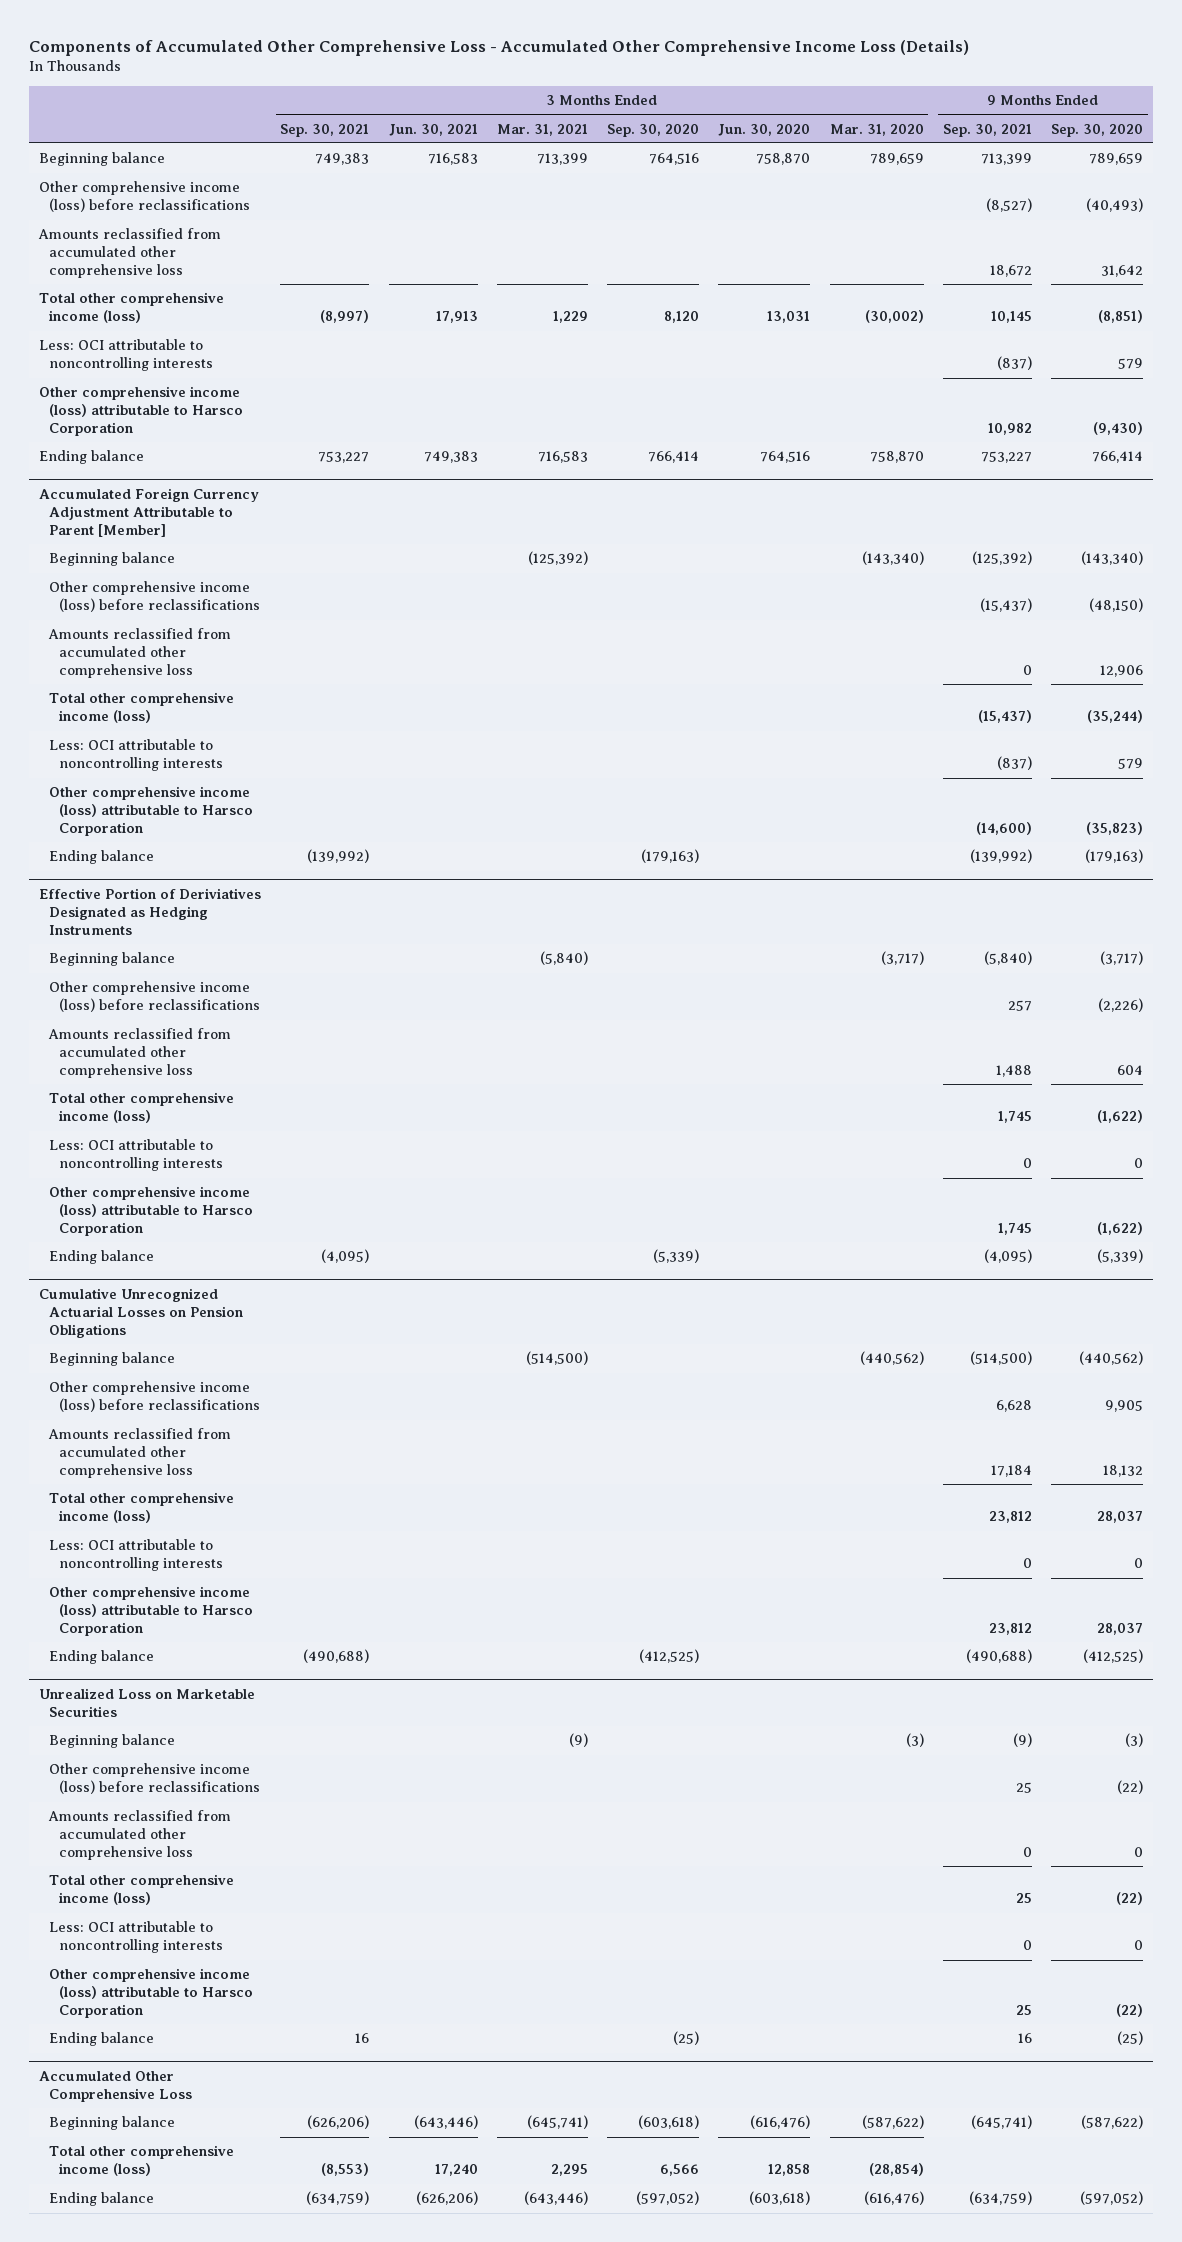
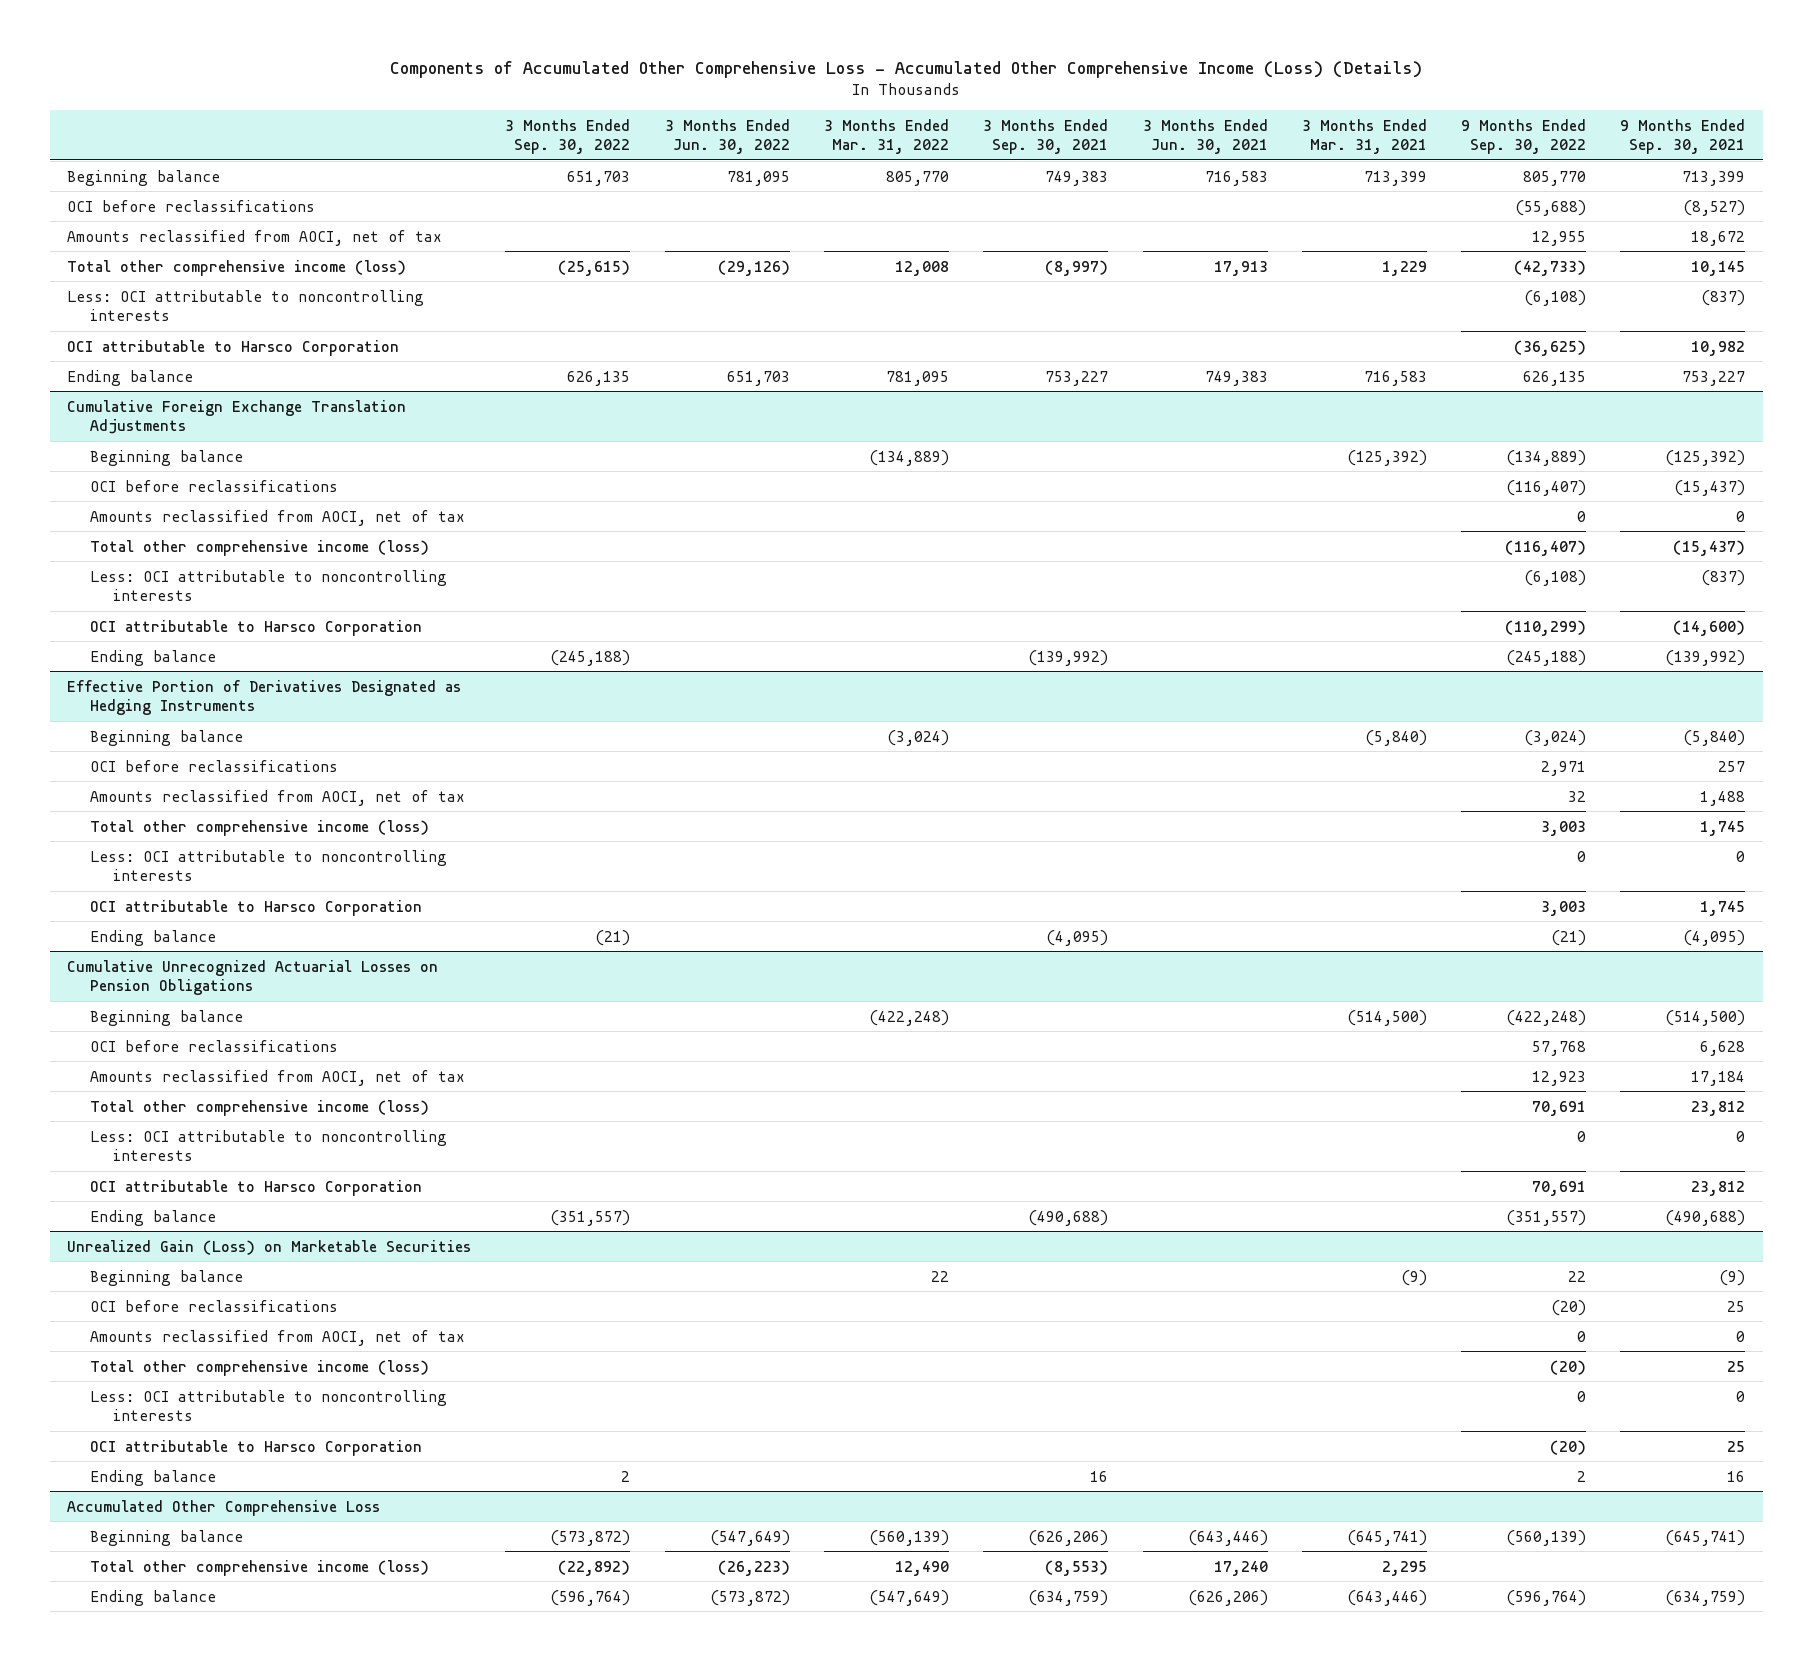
[29,39,970,56] Components of Accumulated Other Comprehensive Loss - Accumulated Other Comprehensive Income Loss (Details) -> [390,60,1423,78] Components of Accumulated Other Comprehensive Loss - Accumulated Other Comprehensive Income (Loss) (Details)
[607,123,700,137] Sep. 30, 2020 -> none
[718,123,811,136] Jun. 30, 2020 -> none
[829,123,924,136] Mar. 31, 2020 -> none
[1051,123,1144,137] Sep. 30, 2020 -> none
none -> [505,118,631,155] 3 Months Ended Sep. 30, 2022
none -> [664,118,790,155] 3 Months Ended Jun. 30, 2022
none -> [824,118,950,155] 3 Months Ended Mar. 31, 2022
none -> [1461,118,1587,155] 9 Months Ended Sep. 30, 2022
[39,181,251,213] Other comprehensive income (loss) before reclassifications -> [67,199,316,212] OCI before reclassifications
[38,228,222,279] Amounts reclassified from accumulated other comprehensive loss -> [67,229,443,246] Amounts reclassified from AOCI, net of tax
[39,386,244,437] Other comprehensive income (loss) attributable to Harsco Corporation -> [67,339,400,356] OCI attributable to Harsco Corporation
[39,488,260,538] Accumulated Foreign Currency Adjustment Attributable to Parent [Member] -> [67,399,407,434] Cumulative Foreign Exchange Translation Adjustments
[49,581,261,613] Other comprehensive income (loss) before reclassifications -> [90,479,339,492] OCI before reclassifications
[48,628,232,679] Amounts reclassified from accumulated other comprehensive loss -> [90,509,466,526] Amounts reclassified from AOCI, net of tax
[49,786,254,837] Other comprehensive income (loss) attributable to Harsco Corporation -> [90,619,423,636] OCI attributable to Harsco Corporation
[39,888,262,936] Effective Portion of Deriviatives Designated as Hedging Instruments -> [67,679,462,715] Effective Portion of Derivatives Designated as Hedging Instruments
[49,981,261,1013] Other comprehensive income (loss) before reclassifications -> [90,759,339,772] OCI before reclassifications
[48,1028,232,1079] Amounts reclassified from accumulated other comprehensive loss -> [90,789,466,806] Amounts reclassified from AOCI, net of tax
[49,1186,254,1237] Other comprehensive income (loss) attributable to Harsco Corporation -> [90,899,423,916] OCI attributable to Harsco Corporation
[49,1381,261,1413] Other comprehensive income (loss) before reclassifications -> [90,1039,339,1052] OCI before reclassifications
[48,1428,232,1479] Amounts reclassified from accumulated other comprehensive loss -> [90,1069,466,1086] Amounts reclassified from AOCI, net of tax
[49,1586,254,1637] Other comprehensive income (loss) attributable to Harsco Corporation -> [90,1179,423,1196] OCI attributable to Harsco Corporation
[39,1688,256,1718] Unrealized Loss on Marketable Securities -> [67,1239,472,1255] Unrealized Gain (Loss) on Marketable Securities
[49,1763,261,1795] Other comprehensive income (loss) before reclassifications -> [90,1299,339,1312] OCI before reclassifications
[48,1810,232,1861] Amounts reclassified from accumulated other comprehensive loss -> [90,1329,466,1346] Amounts reclassified from AOCI, net of tax
[49,1968,254,2019] Other comprehensive income (loss) attributable to Harsco Corporation -> [90,1439,423,1456] OCI attributable to Harsco Corporation

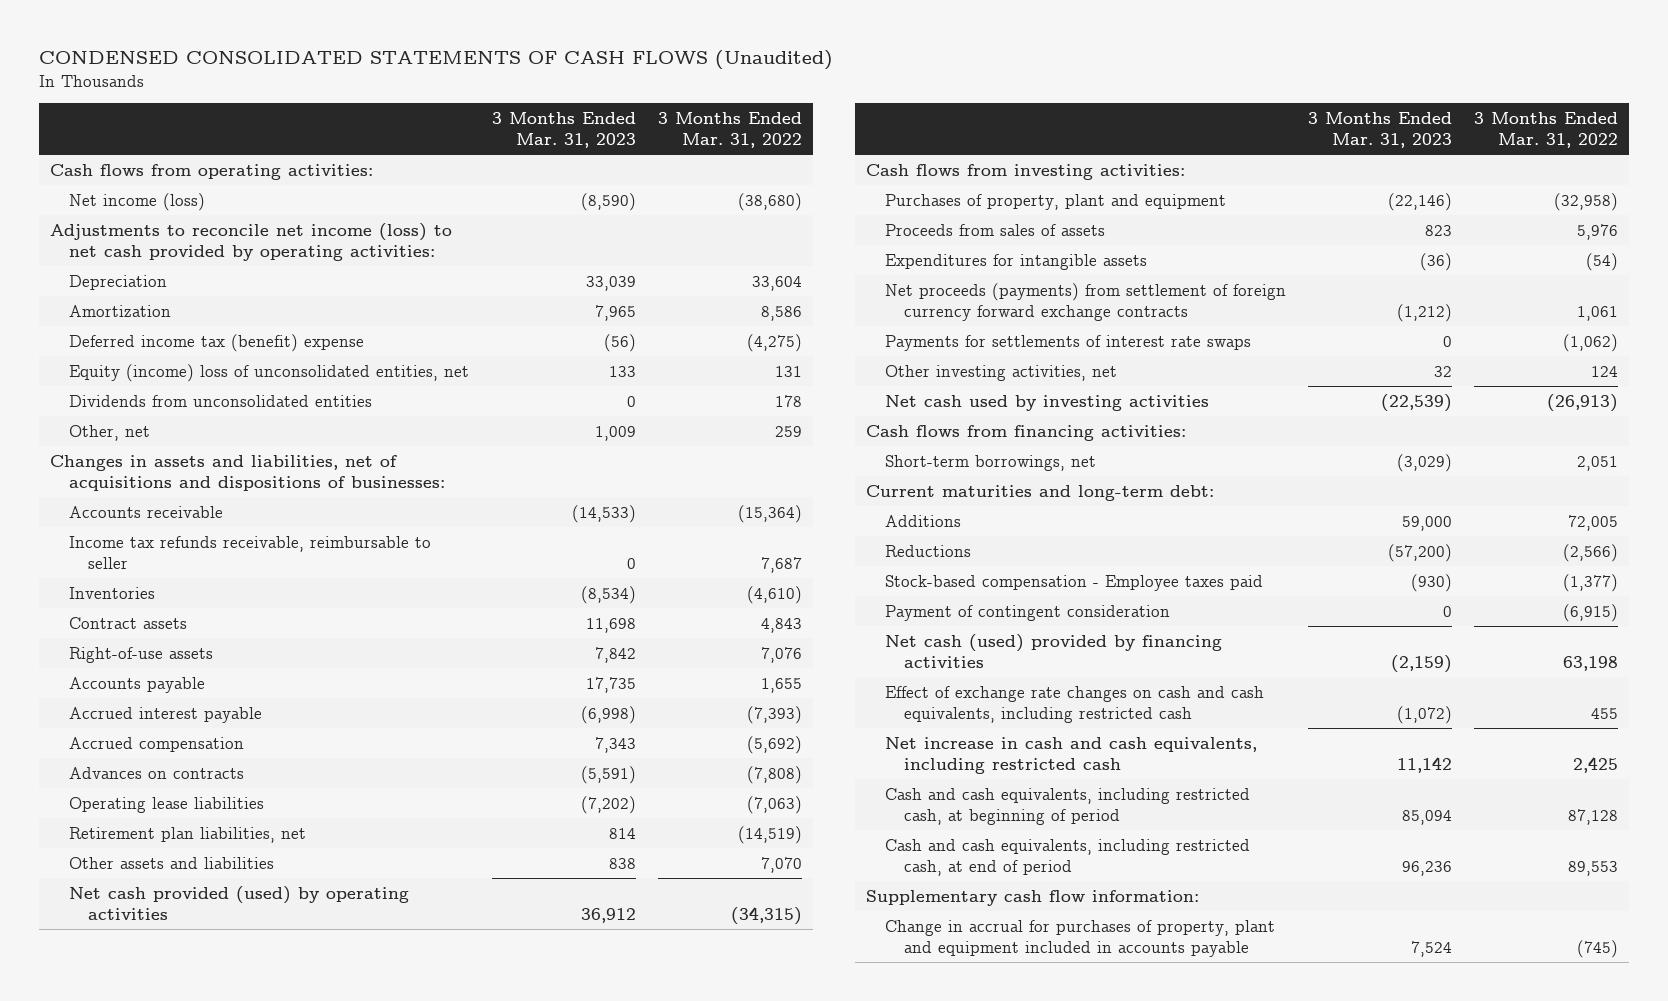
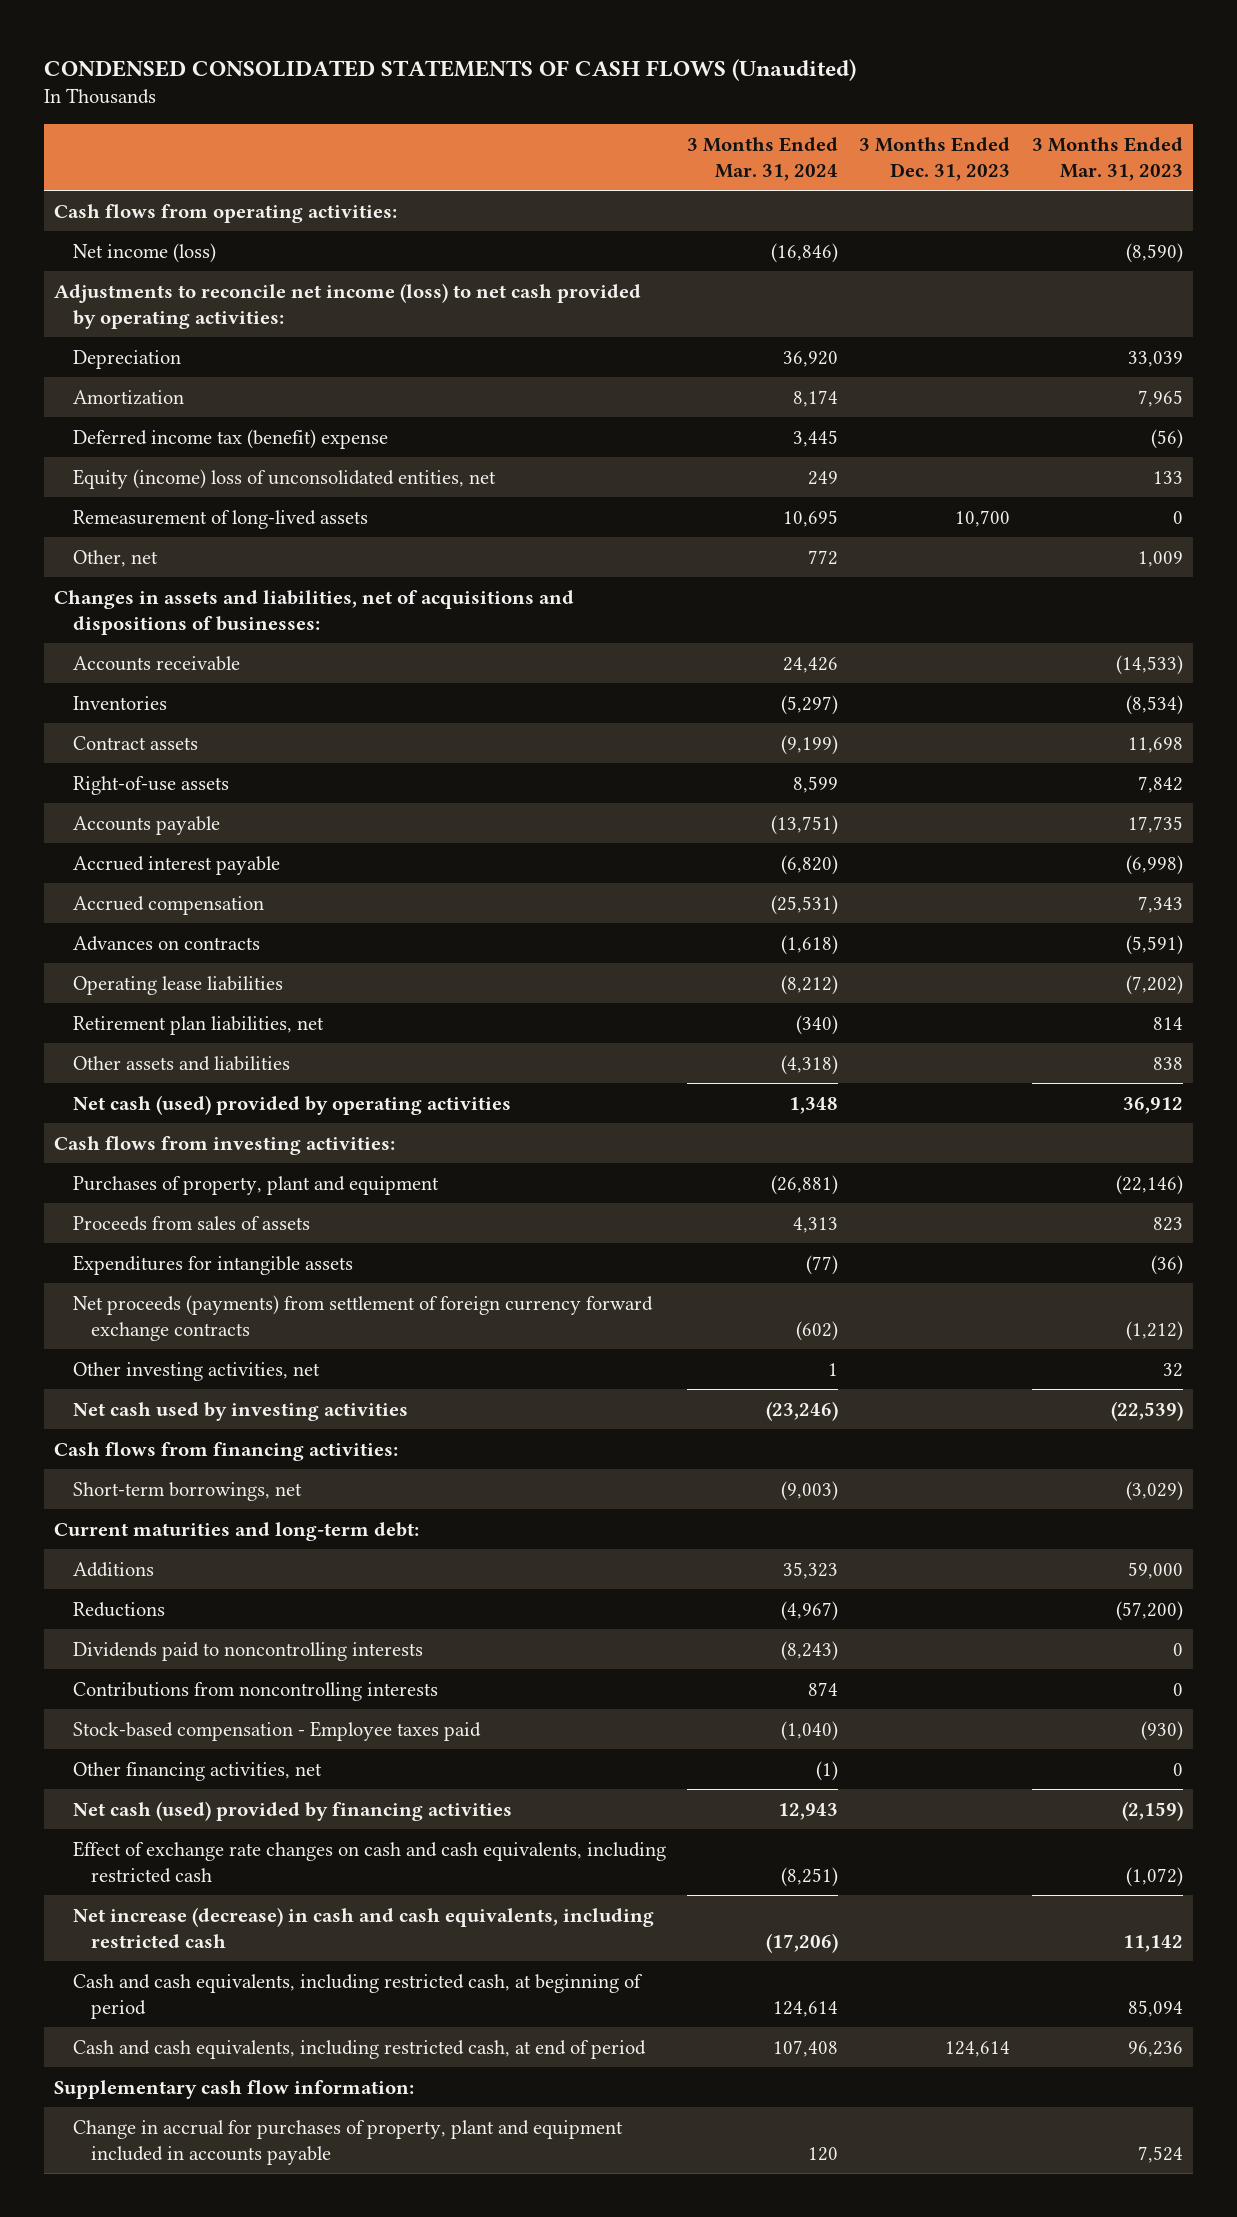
[658,111,803,148] 3 Months Ended Mar. 31, 2022 -> none
none -> [687,136,839,181] 3 Months Ended Mar. 31, 2024
none -> [859,136,1011,181] 3 Months Ended Dec. 31, 2023
[68,394,372,407] Dividends from unconsolidated entities -> none
none -> [72,509,368,529] Remeasurement of long-lived assets
[68,535,431,569] Income tax refunds receivable, reimbursable to seller -> none
[68,885,409,920] Net cash provided (used) by operating activities -> [72,1094,511,1115] Net cash (used) provided by operating activities
[884,334,1251,351] Payments for settlements of interest rate swaps -> none
none -> [72,1641,423,1661] Dividends paid to noncontrolling interests
none -> [72,1681,438,1701] Contributions from noncontrolling interests
[884,604,1170,621] Payment of contingent consideration -> none
none -> [72,1761,322,1781] Other financing activities, net
[884,736,1257,774] Net increase in cash and cash equivalents, including restricted cash -> [72,1906,654,1948] Net increase (decrease) in cash and cash equivalents, including restricted cash

